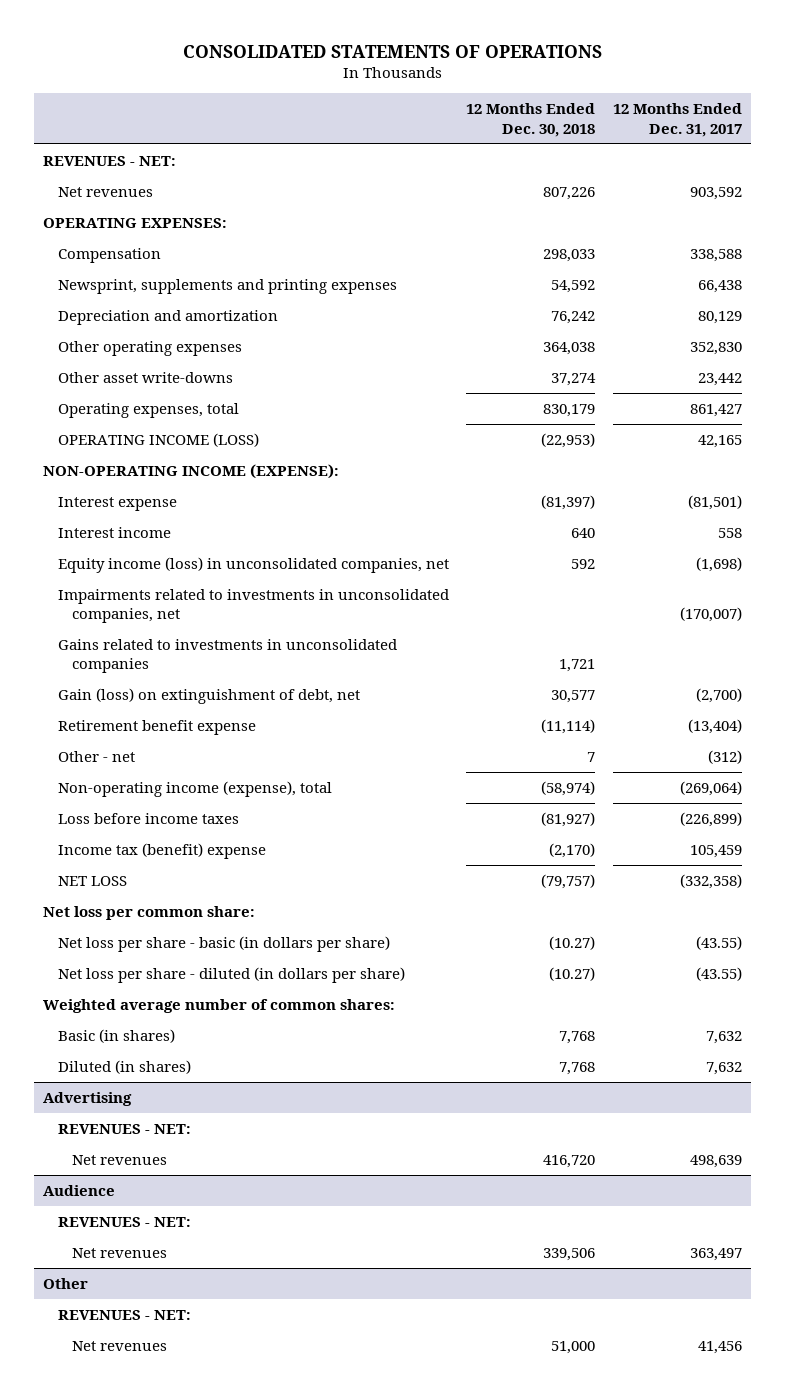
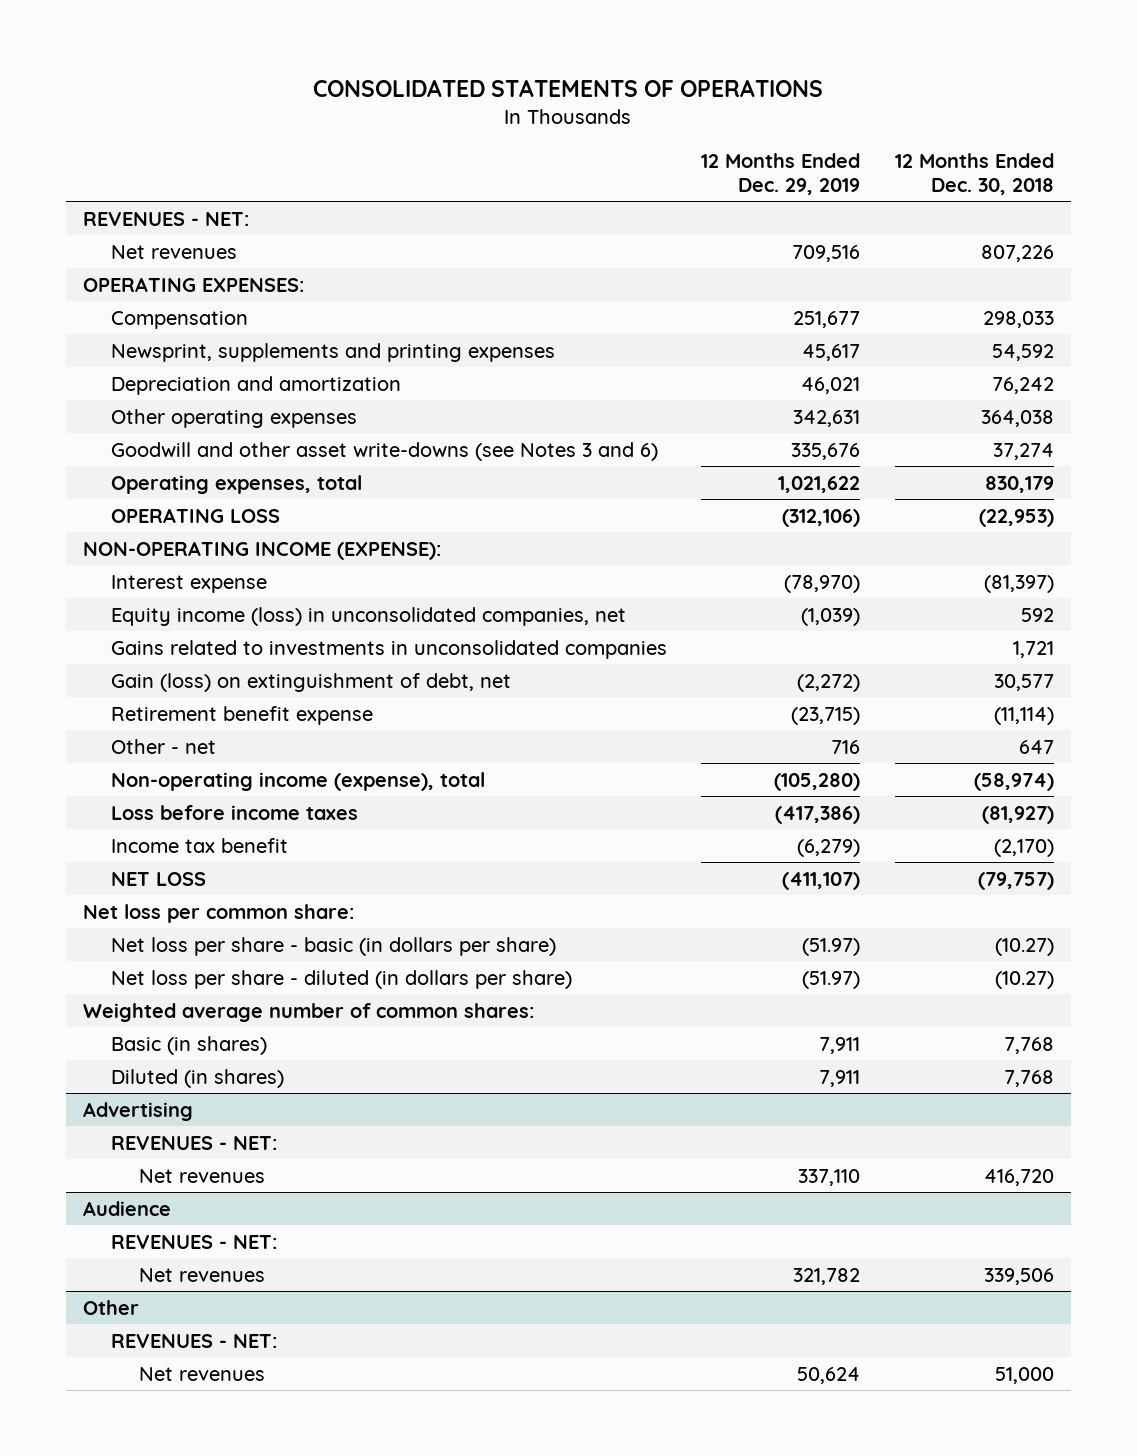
[612,103,742,137] 12 Months Ended Dec. 31, 2017 -> none
none -> [701,152,861,195] 12 Months Ended Dec. 29, 2019
[57,372,233,384] Other asset write-downs -> [110,441,658,461] Goodwill and other asset write-downs (see Notes 3 and 6)
[57,433,259,448] OPERATING INCOME (LOSS) -> [110,507,280,523] OPERATING LOSS
[57,527,171,539] Interest income -> none
[57,589,449,624] Impairments related to investments in unconsolidated companies, net -> none
[587,752,596,763] 7 -> [1018,739,1054,754] 647
[57,843,266,860] Income tax (benefit) expense -> [110,837,288,853] Income tax benefit

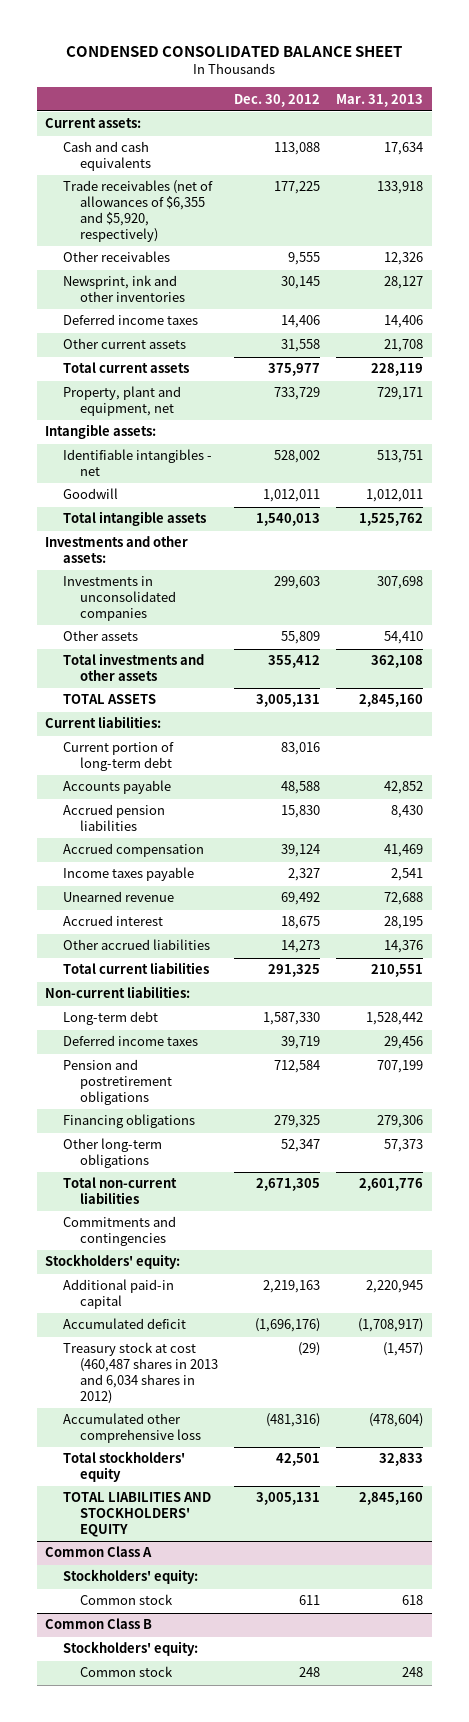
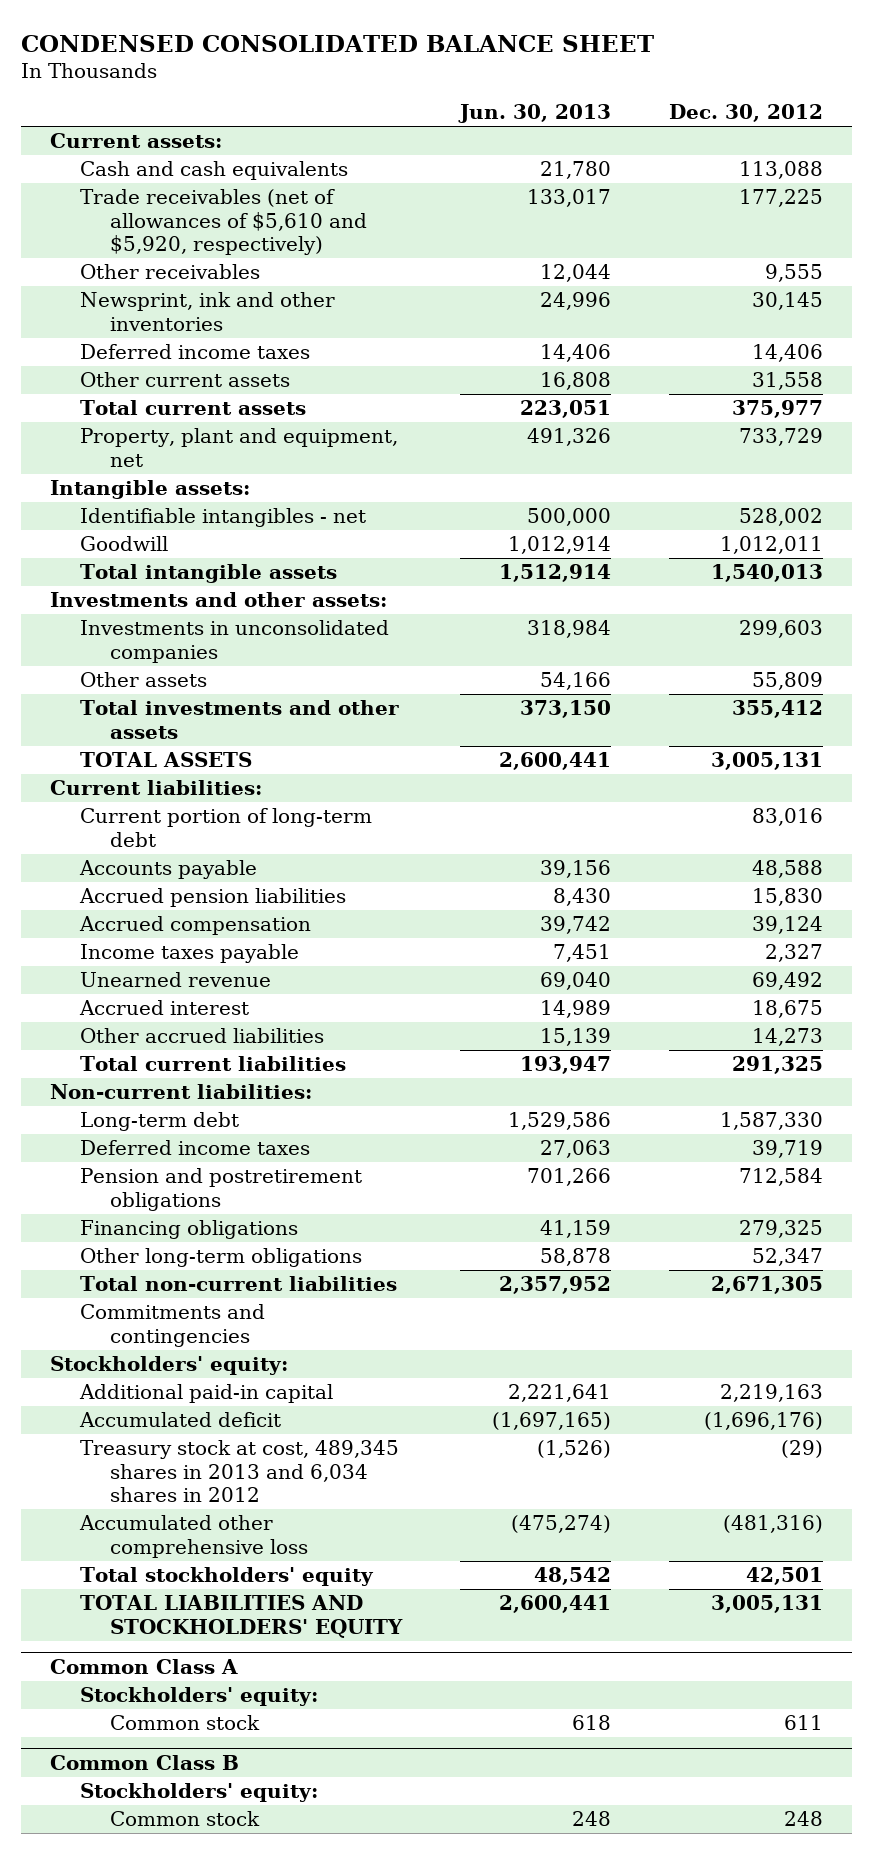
[336,93,424,107] Mar. 31, 2013 -> none
none -> [458,104,612,124] Jun. 30, 2013
[62,180,213,243] Trade receivables (net of allowances of $6,355 and $5,920, respectively) -> [80,189,368,256] Trade receivables (net of allowances of $5,610 and $5,920, respectively)
[62,1342,218,1405] Treasury stock at cost (460,487 shares in 2013 and 6,034 shares in 2012) -> [80,1440,400,1503] Treasury stock at cost, 489,345 shares in 2013 and 6,034 shares in 2012

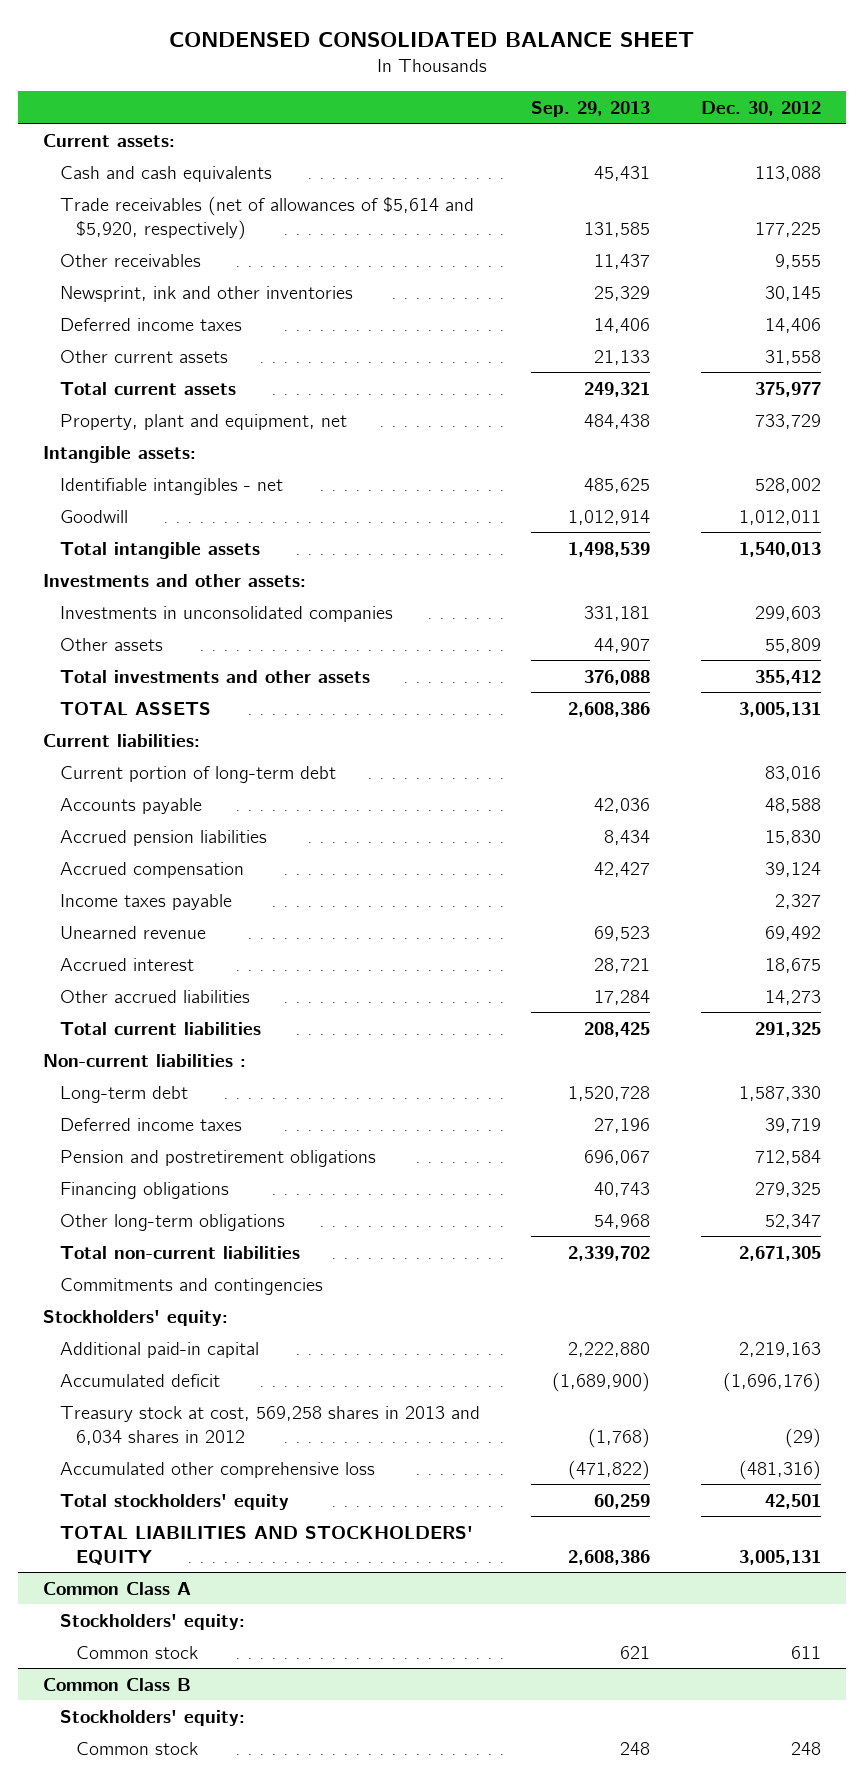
[458,104,612,124] Jun. 30, 2013 -> none
none -> [530,100,650,117] Sep. 29, 2013
[80,189,368,256] Trade receivables (net of allowances of $5,610 and $5,920, respectively) -> [59,195,474,240] Trade receivables (net of allowances of $5,614 and $5,920, respectively)
[50,1084,313,1100] Non-current liabilities: -> [43,1053,247,1067] Non-current liabilities :
[80,1440,400,1503] Treasury stock at cost, 489,345 shares in 2013 and 6,034 shares in 2012 -> [59,1405,480,1445] Treasury stock at cost, 569,258 shares in 2013 and 6,034 shares in 2012

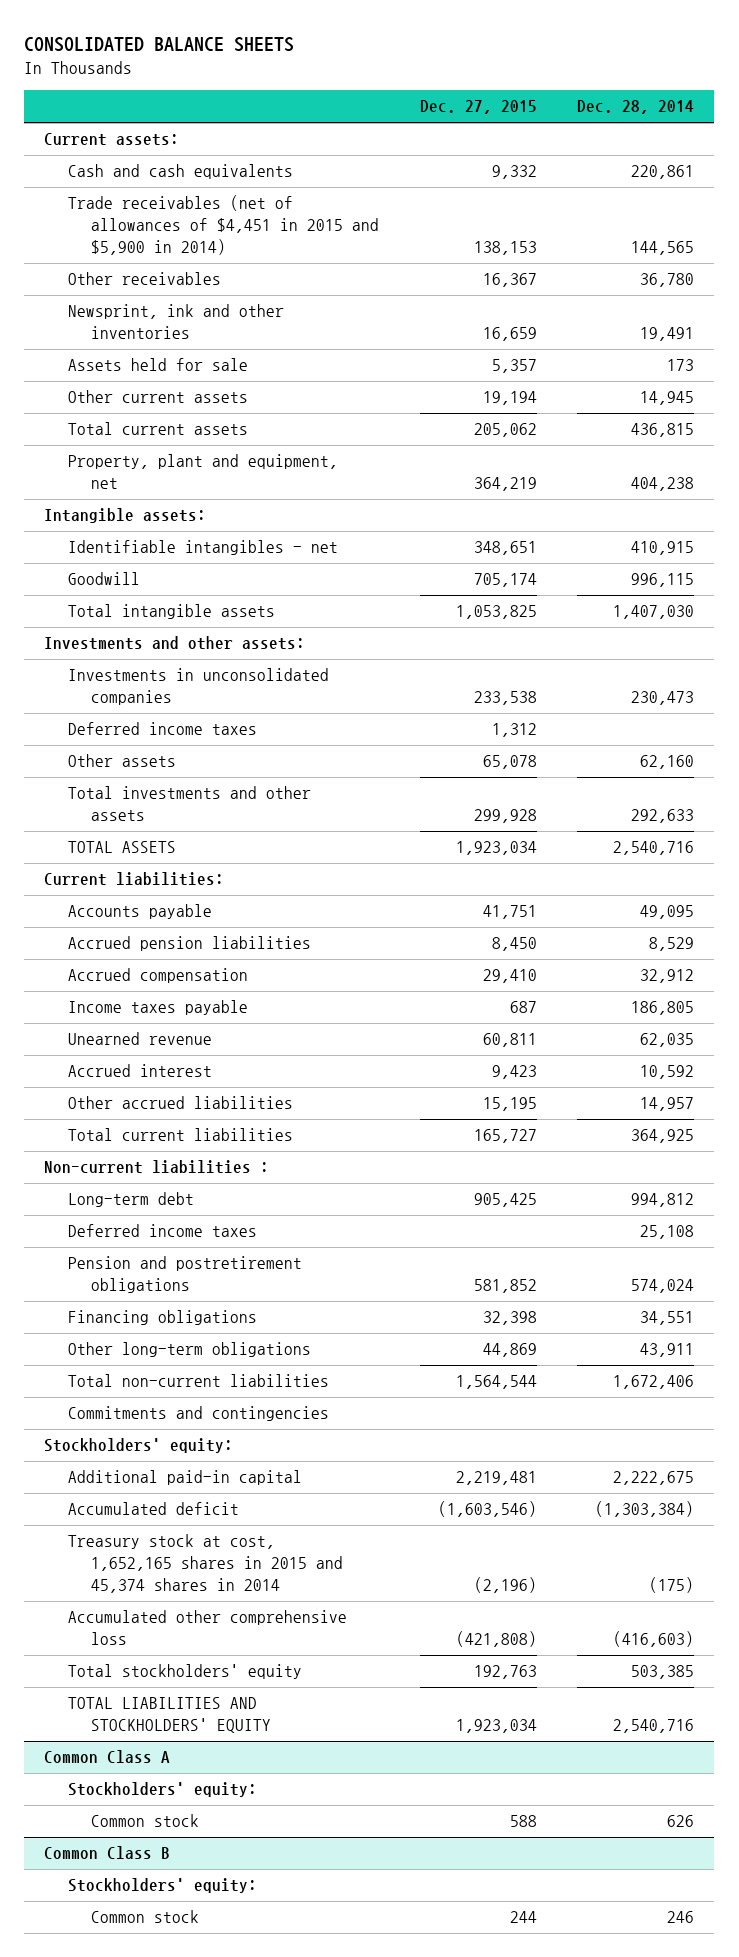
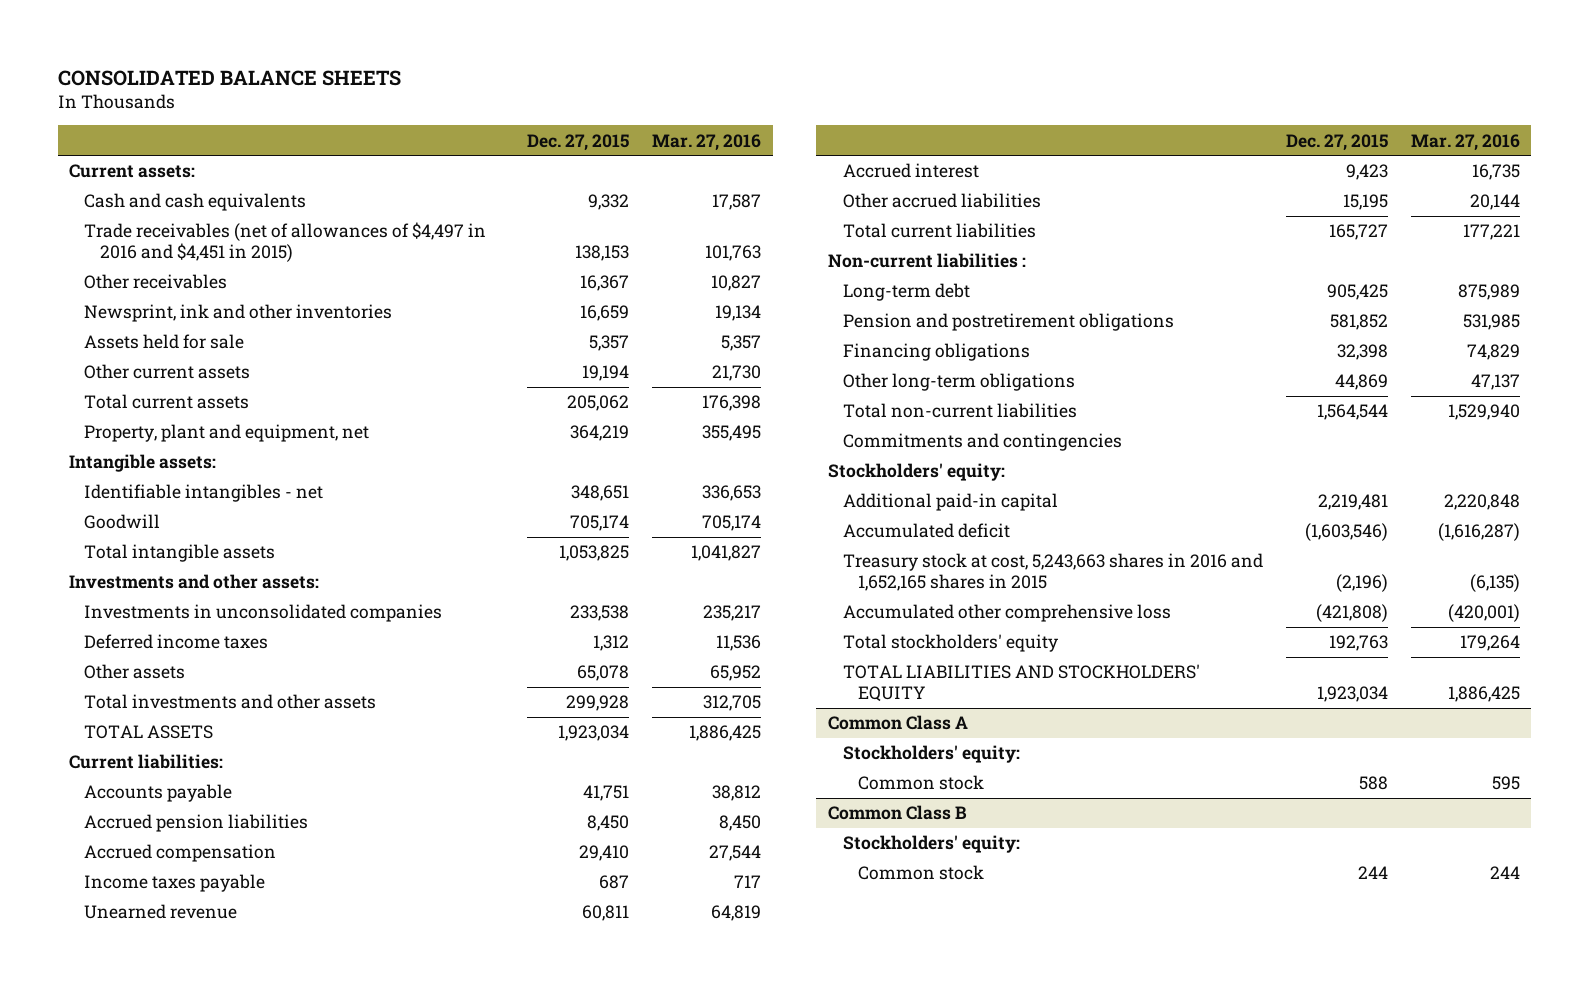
[577,100,695,115] Dec. 28, 2014 -> none
none -> [652,133,762,151] Mar. 27, 2016
[67,195,380,255] Trade receivables (net of allowances of $4,451 in 2015 and $5,900 in 2014) -> [84,222,487,263] Trade receivables (net of allowances of $4,497 in 2016 and $4,451 in 2015)
[67,1224,257,1238] Deferred income taxes -> none
[67,1534,344,1593] Treasury stock at cost, 1,652,165 shares in 2015 and 45,374 shares in 2014 -> [843,553,1264,592] Treasury stock at cost, 5,243,663 shares in 2016 and 1,652,165 shares in 2015

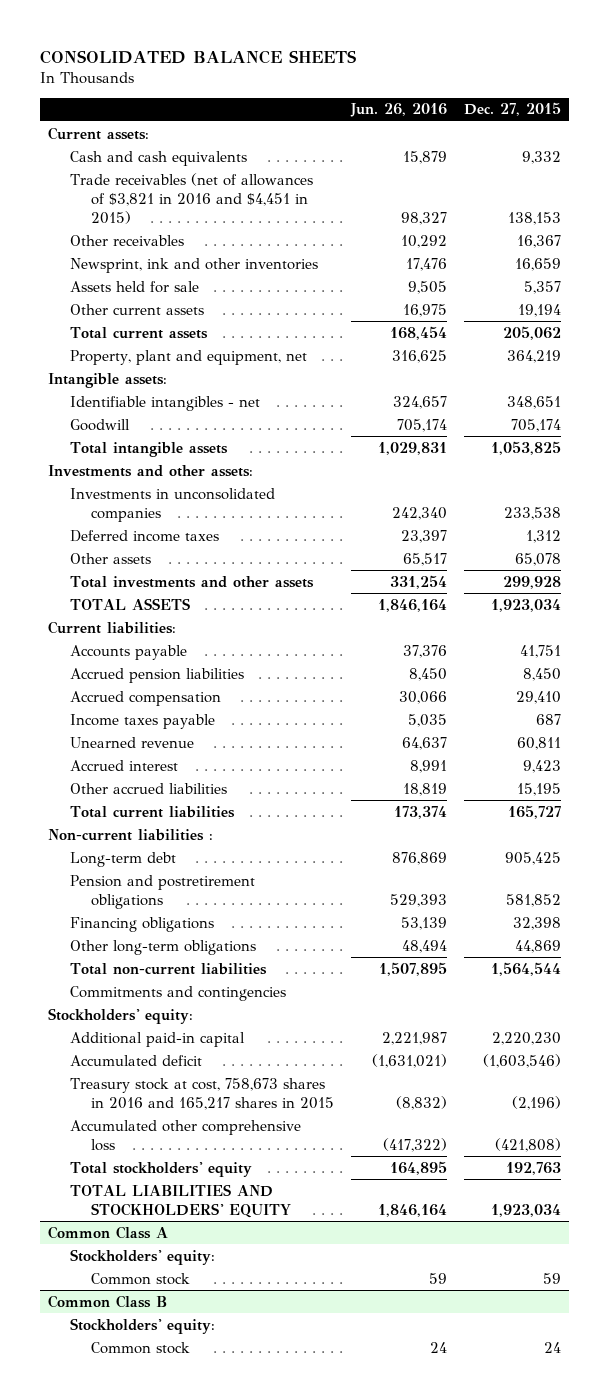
[652,133,762,151] Mar. 27, 2016 -> none
none -> [350,103,448,118] Jun. 26, 2016
[84,222,487,263] Trade receivables (net of allowances of $4,497 in 2016 and $4,451 in 2015) -> [69,172,313,224] Trade receivables (net of allowances of $3,821 in 2016 and $4,451 in 2015)
[1317,494,1388,511] 2,219,481 -> [492,1031,562,1045] 2,220,230
[843,553,1264,592] Treasury stock at cost, 5,243,663 shares in 2016 and 1,652,165 shares in 2015 -> [69,1077,335,1110] Treasury stock at cost, 758,673 shares in 2016 and 165,217 shares in 2015
[1358,776,1388,791] 588 -> [543,1272,562,1284] 59
[1357,866,1388,880] 244 -> [544,1341,562,1353] 24

